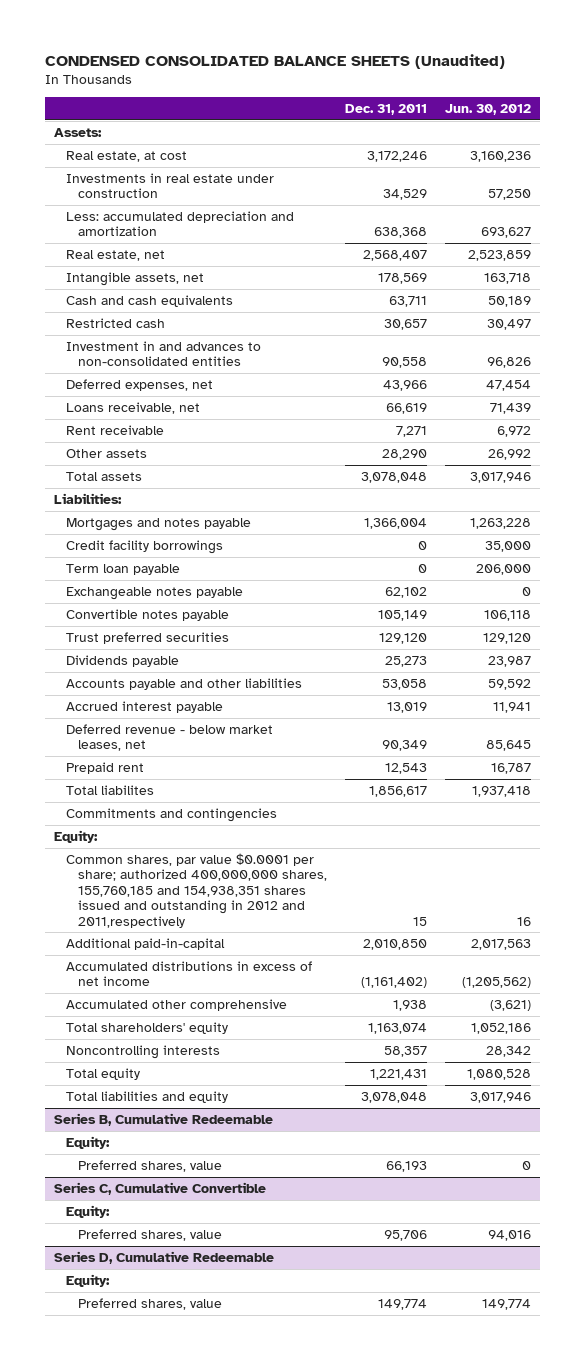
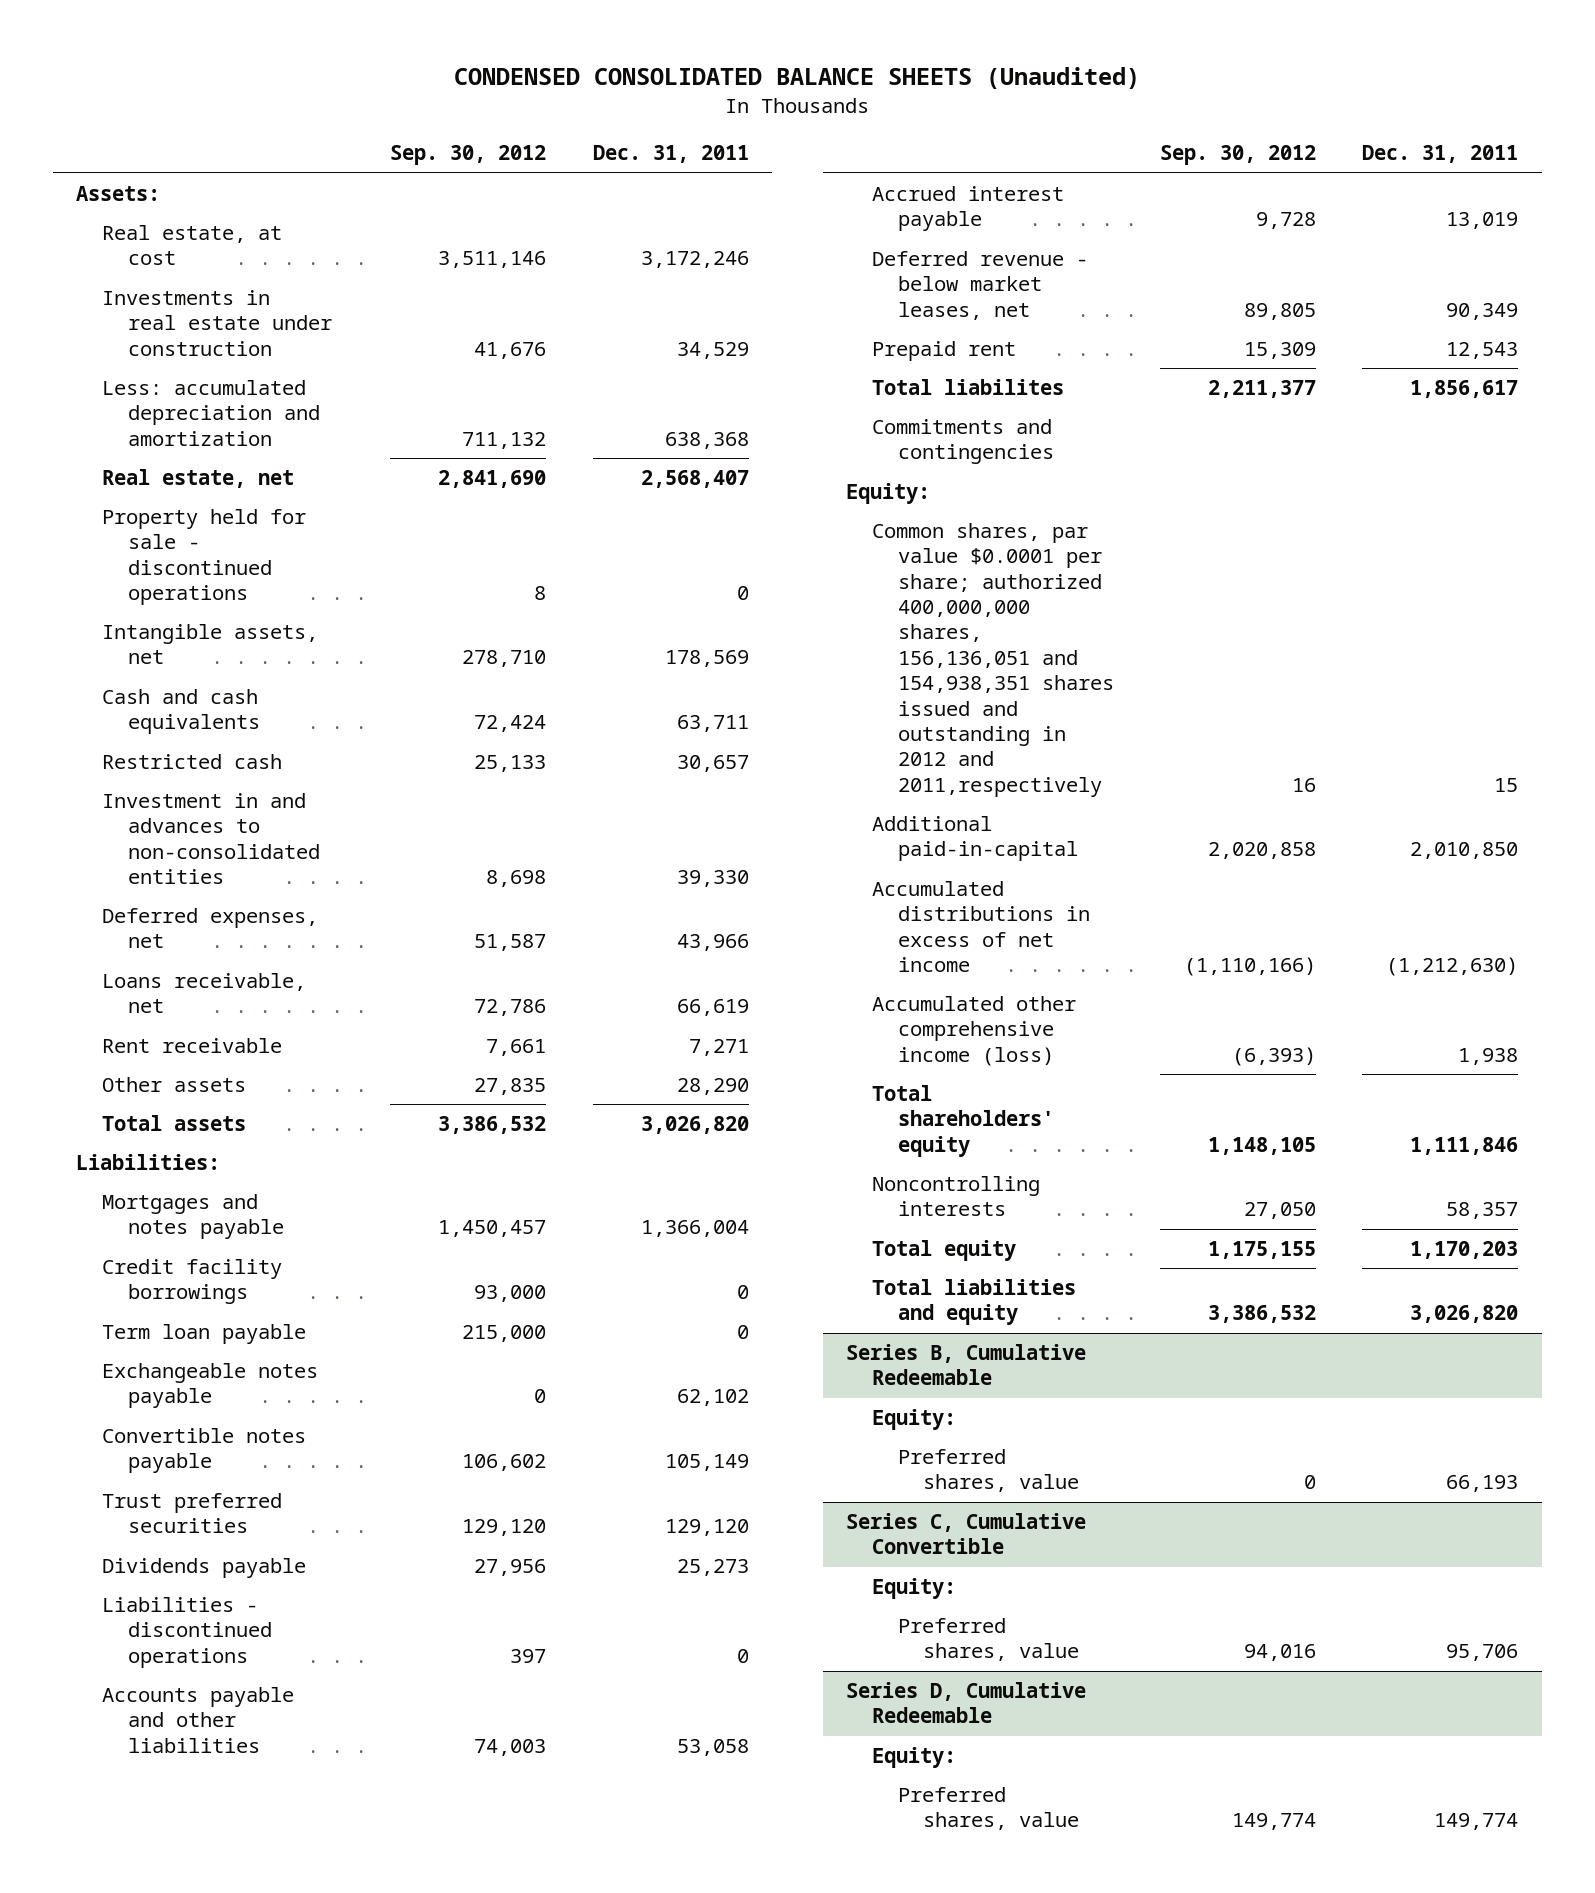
[444,103,531,115] Jun. 30, 2012 -> none
none -> [390,145,547,166] Sep. 30, 2012
none -> [102,509,307,606] Property held for sale - discontinued operations
[381,357,427,369] 90,558 -> [676,870,749,888] 39,330
[360,471,427,483] 3,078,048 -> [640,1116,749,1135] 3,026,820
none -> [102,1597,272,1668] Liabilities - discontinued operations
[65,852,327,928] Common shares, par value $0.0001 per share; authorized 400,000,000 shares, 155,760,185 and 154,938,351 shares issued and outstanding in 2012 and 2011,respectively -> [871,523,1114,797] Common shares, par value $0.0001 per share; authorized 400,000,000 shares, 156,136,051 and 154,938,351 shares issued and outstanding in 2012 and 2011,respectively
[360,977,427,989] (1,161,402) -> [1386,957,1519,977] (1,212,630)
[65,998,287,1011] Accumulated other comprehensive -> [871,996,1076,1066] Accumulated other comprehensive income (loss)
[367,1022,427,1034] 1,163,074 -> [1410,1136,1519,1155] 1,111,846
[369,1068,427,1080] 1,221,431 -> [1410,1241,1519,1260] 1,170,203
[360,1091,427,1103] 3,078,048 -> [1410,1305,1519,1324] 3,026,820

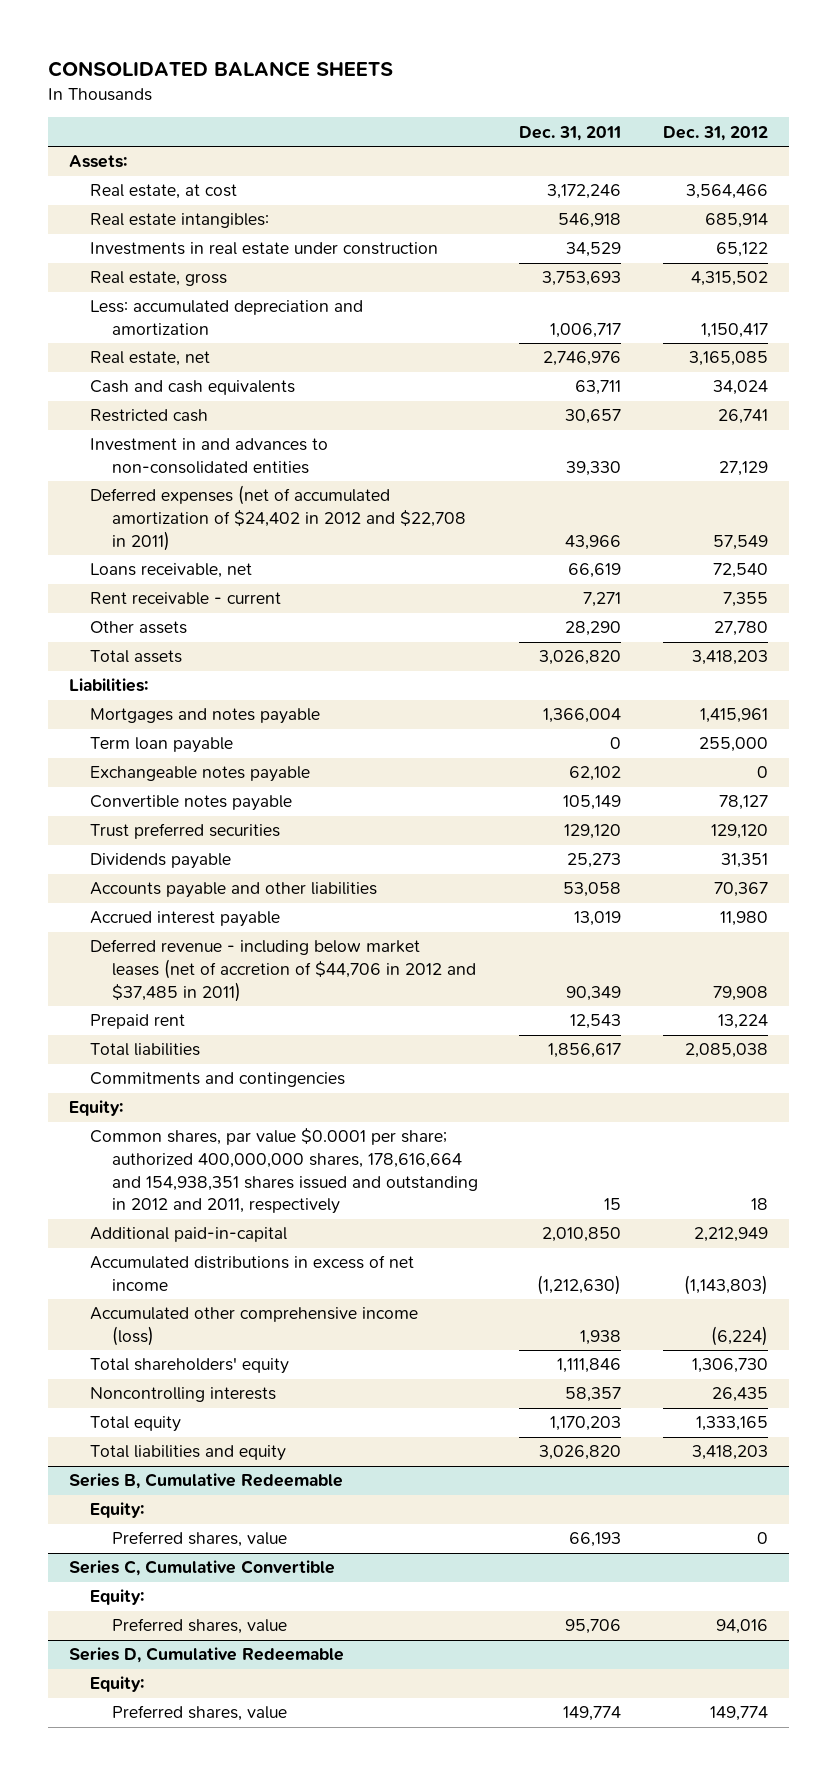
[454,67,1141,90] CONDENSED CONSOLIDATED BALANCE SHEETS (Unaudited) -> [48,60,394,77] CONSOLIDATED BALANCE SHEETS
[390,145,547,166] Sep. 30, 2012 -> none
none -> [663,125,769,141] Dec. 31, 2012
none -> [90,213,270,229] Real estate intangibles:
[102,509,307,606] Property held for sale - discontinued operations -> none
[102,624,319,665] Intangible assets, net -> none
none -> [90,271,228,287] Real estate, gross
[664,431,749,449] 638,368 -> [550,322,622,338] 1,006,717
[640,470,749,489] 2,568,407 -> [543,351,622,367] 2,746,976
[102,908,319,949] Deferred expenses, net -> [90,485,466,551] Deferred expenses (net of accumulated amortization of $24,402 in 2012 and $22,708 in 2011)
[102,1038,283,1054] Rent receivable -> [90,592,282,606] Rent receivable - current
[102,1259,283,1305] Credit facility borrowings -> none
[102,1597,272,1668] Liabilities - discontinued operations -> none
[871,251,1088,320] Deferred revenue - below market leases, net -> [90,939,476,1002] Deferred revenue - including below market leases (net of accretion of $44,706 in 2012 and $37,485 in 2011)
[871,379,1064,396] Total liabilites -> [90,1043,201,1057] Total liabilities
[871,523,1114,797] Common shares, par value $0.0001 per share; authorized 400,000,000 shares, 156,136,051 and 154,938,351 shares issued and outstanding in 2012 and 2011,respectively -> [90,1128,478,1215] Common shares, par value $0.0001 per share; authorized 400,000,000 shares, 178,616,664 and 154,938,351 shares issued and outstanding in 2012 and 2011, respectively

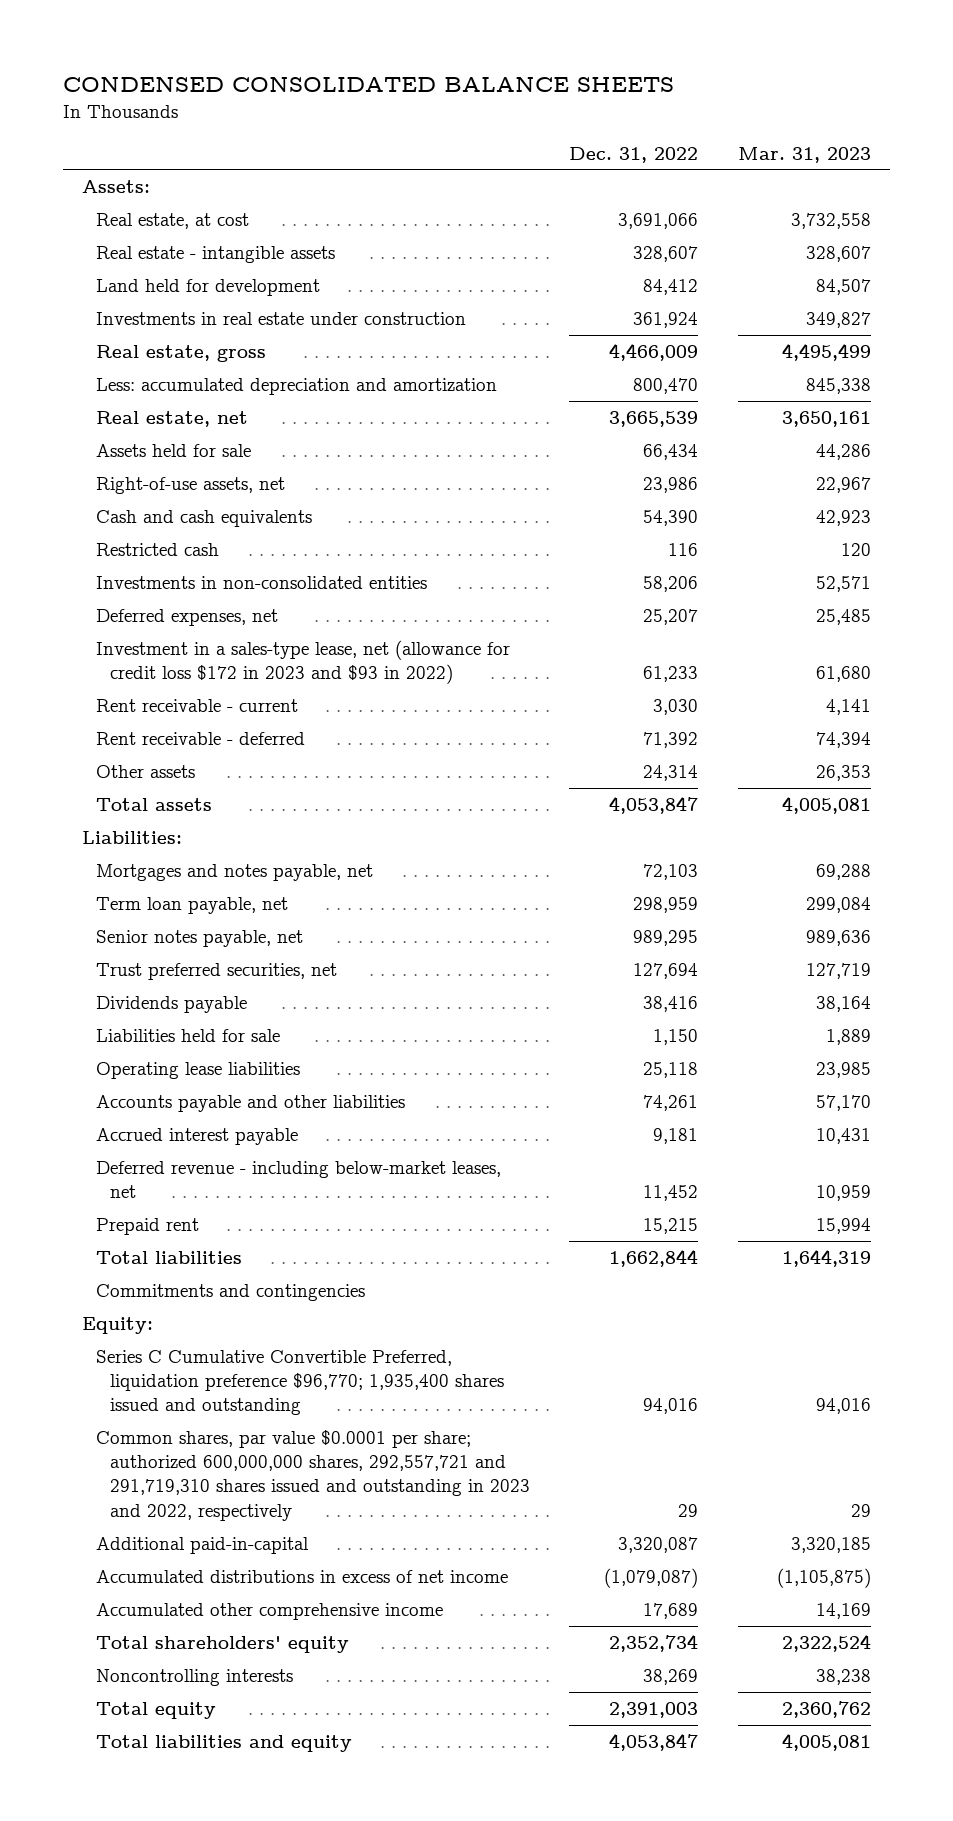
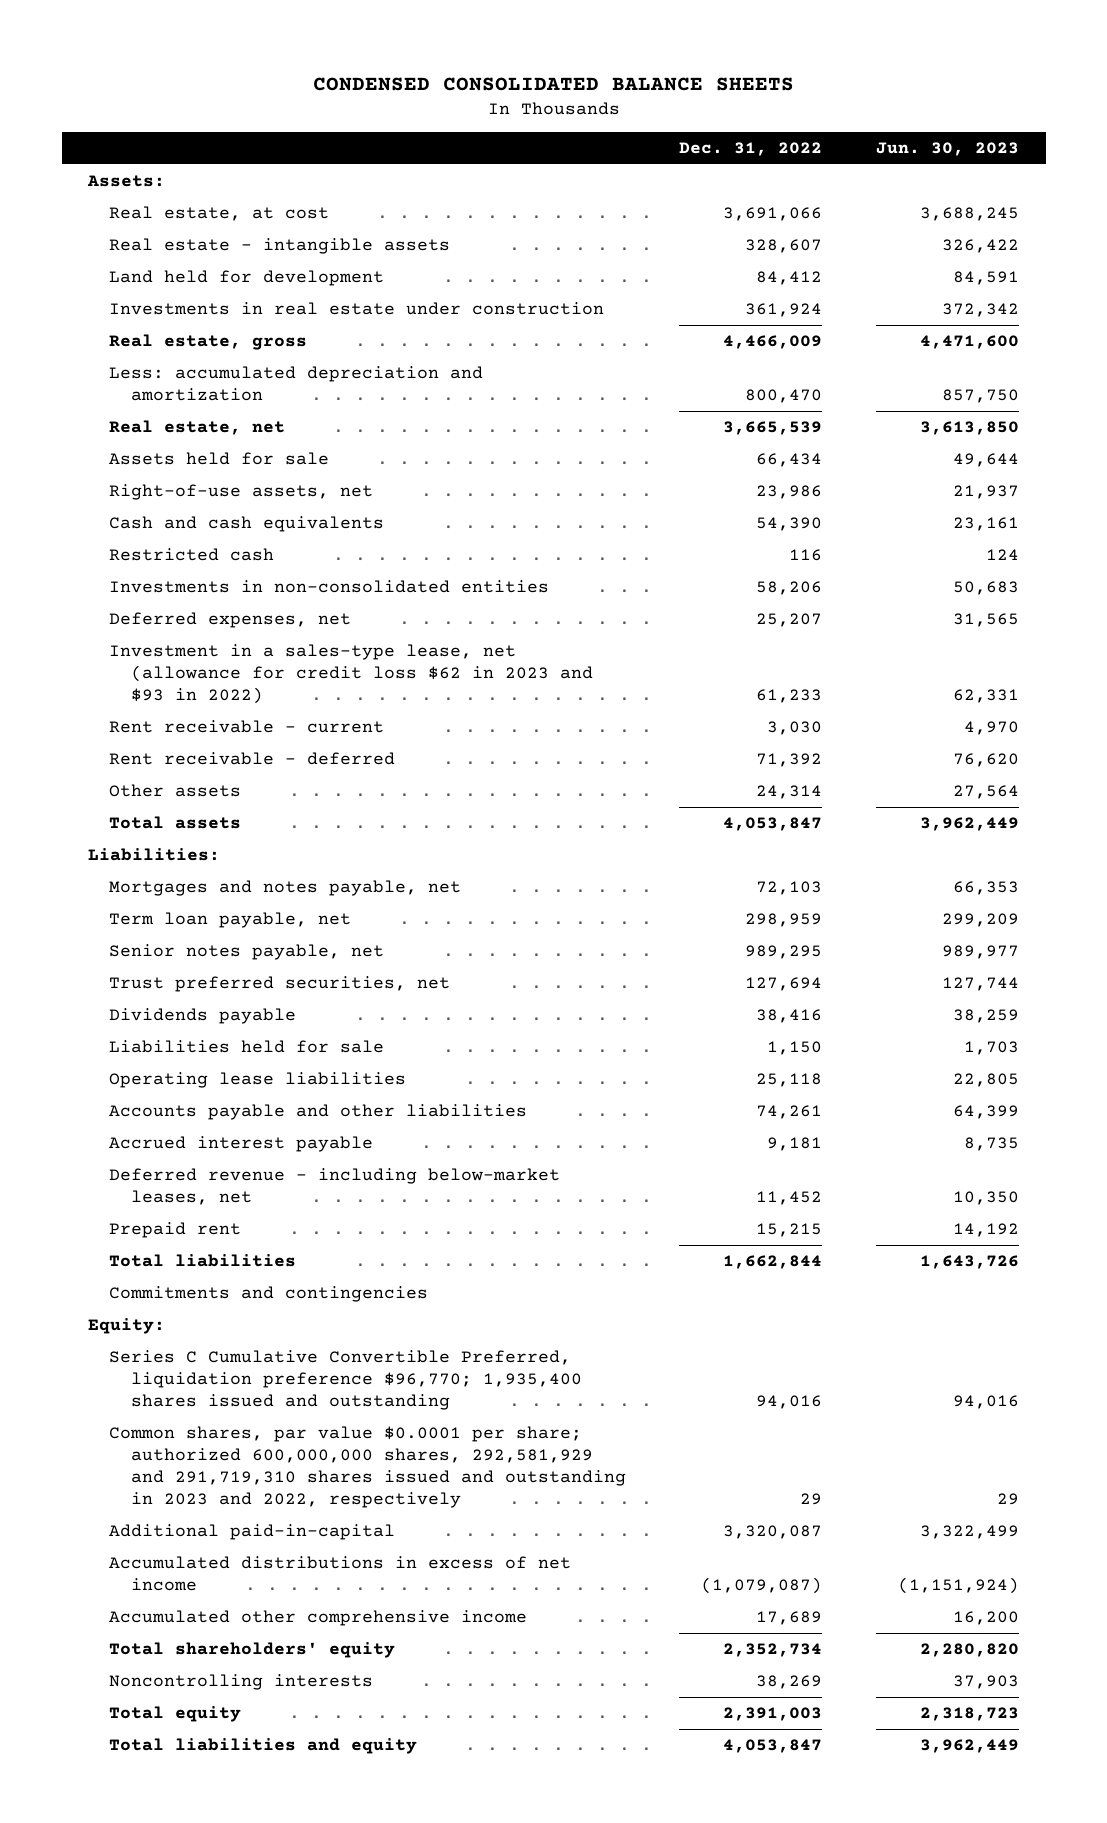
[737,146,871,163] Mar. 31, 2023 -> none
none -> [876,142,1020,157] Jun. 30, 2023
[96,639,511,685] Investment in a sales-type lease, net (allowance for credit loss $172 in 2023 and $93 in 2022) -> [109,644,593,705] Investment in a sales-type lease, net (allowance for credit loss $62 in 2023 and $93 in 2022)
[96,1429,531,1521] Common shares, par value $0.0001 per share; authorized 600,000,000 shares, 292,557,721 and 291,719,310 shares issued and outstanding in 2023 and 2022, respectively -> [109,1426,626,1508] Common shares, par value $0.0001 per share; authorized 600,000,000 shares, 292,581,929 and 291,719,310 shares issued and outstanding in 2023 and 2022, respectively

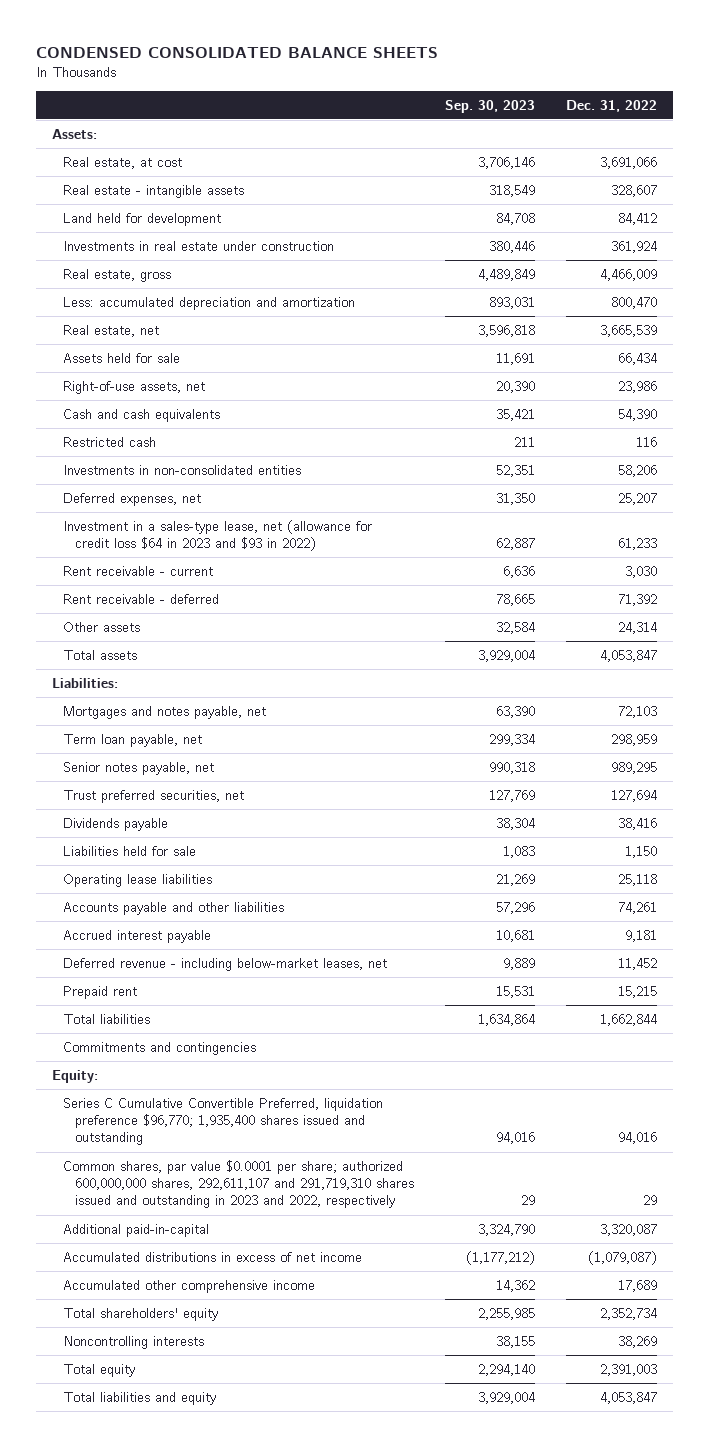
[876,142,1020,157] Jun. 30, 2023 -> none
none -> [445,99,536,113] Sep. 30, 2023
[109,644,593,705] Investment in a sales-type lease, net (allowance for credit loss $62 in 2023 and $93 in 2022) -> [63,519,373,552] Investment in a sales-type lease, net (allowance for credit loss $64 in 2023 and $93 in 2022)
[109,1426,626,1508] Common shares, par value $0.0001 per share; authorized 600,000,000 shares, 292,581,929 and 291,719,310 shares issued and outstanding in 2023 and 2022, respectively -> [63,1159,414,1209] Common shares, par value $0.0001 per share; authorized 600,000,000 shares, 292,611,107 and 291,719,310 shares issued and outstanding in 2023 and 2022, respectively

